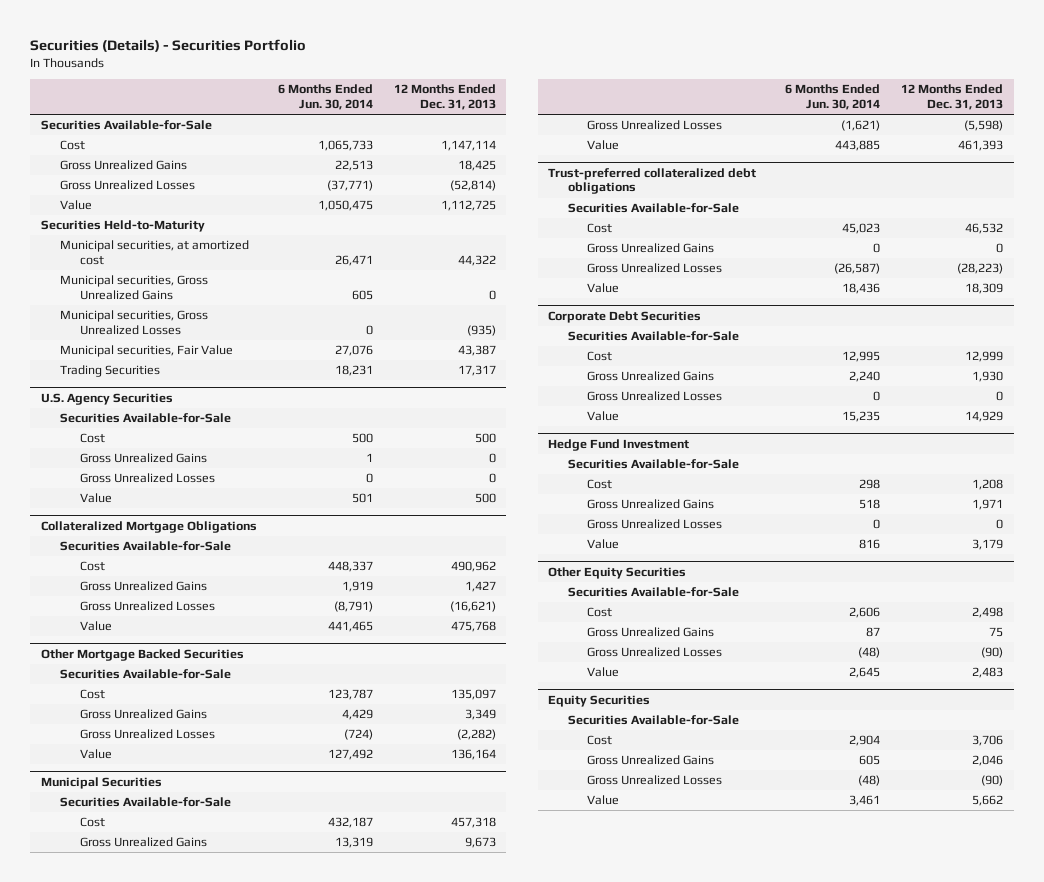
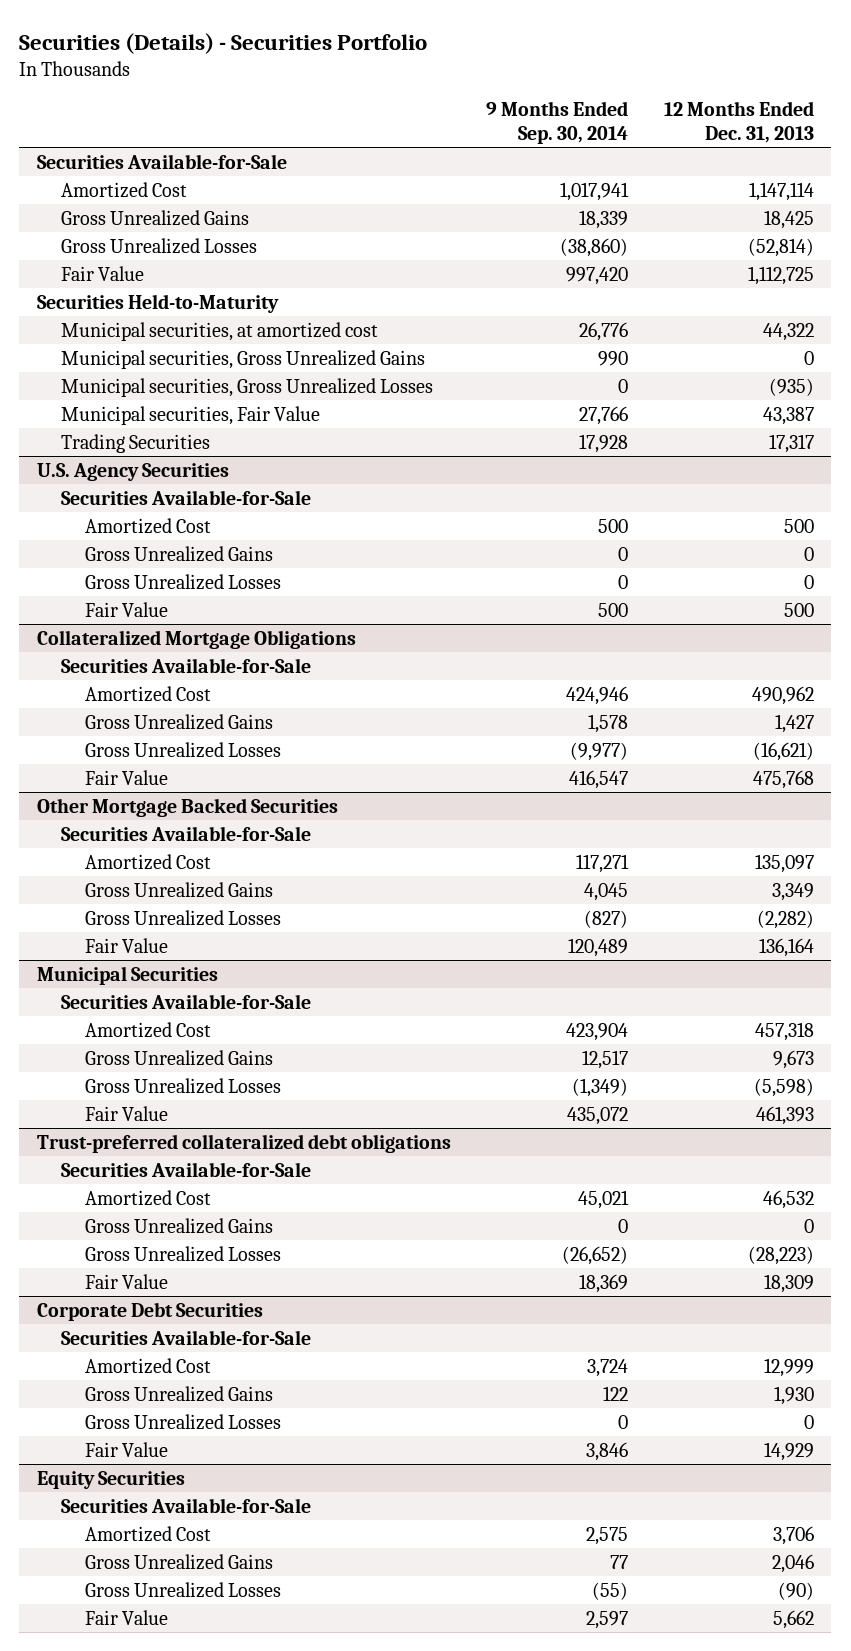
[277,84,373,111] 6 Months Ended Jun. 30, 2014 -> none
none -> [486,101,629,144] 9 Months Ended Sep. 30, 2014
[60,140,86,151] Cost -> [61,181,188,198] Amortized Cost
[60,200,93,211] Value -> [61,265,145,281] Fair Value
[79,433,105,444] Cost -> [85,517,212,534] Amortized Cost
[79,493,112,504] Value -> [85,601,169,617] Fair Value
[79,561,105,572] Cost -> [85,685,212,702] Amortized Cost
[79,621,112,632] Value -> [85,769,169,785] Fair Value
[79,689,105,700] Cost -> [85,853,212,870] Amortized Cost
[79,749,112,760] Value -> [85,937,169,953] Fair Value
[79,817,105,828] Cost -> [85,1021,212,1038] Amortized Cost
[587,140,620,151] Value -> [85,1105,169,1121] Fair Value
[587,223,613,234] Cost -> [85,1189,212,1206] Amortized Cost
[587,283,620,294] Value -> [85,1273,169,1289] Fair Value
[587,351,613,362] Cost -> [85,1357,212,1374] Amortized Cost
[548,438,690,451] Hedge Fund Investment -> none
[567,459,739,470] Securities Available-for-Sale -> none
[587,479,613,490] Cost -> none
[587,499,715,510] Gross Unrealized Gains -> none
[587,519,723,530] Gross Unrealized Losses -> none
[587,539,620,550] Value -> none
[548,566,687,579] Other Equity Securities -> none
[567,587,739,598] Securities Available-for-Sale -> none
[587,607,613,618] Cost -> none
[587,627,715,638] Gross Unrealized Gains -> none
[587,647,723,658] Gross Unrealized Losses -> none
[587,667,620,678] Value -> none
[587,411,620,422] Value -> [85,1441,169,1457] Fair Value
[587,735,613,746] Cost -> [85,1525,212,1542] Amortized Cost
[587,795,620,806] Value -> [85,1609,169,1625] Fair Value

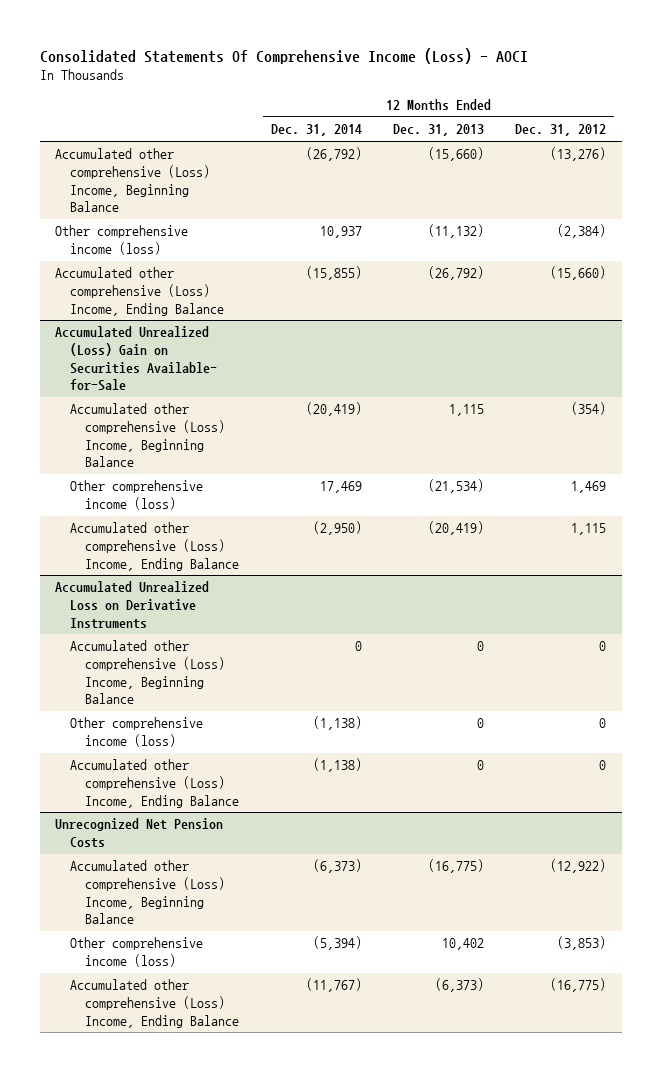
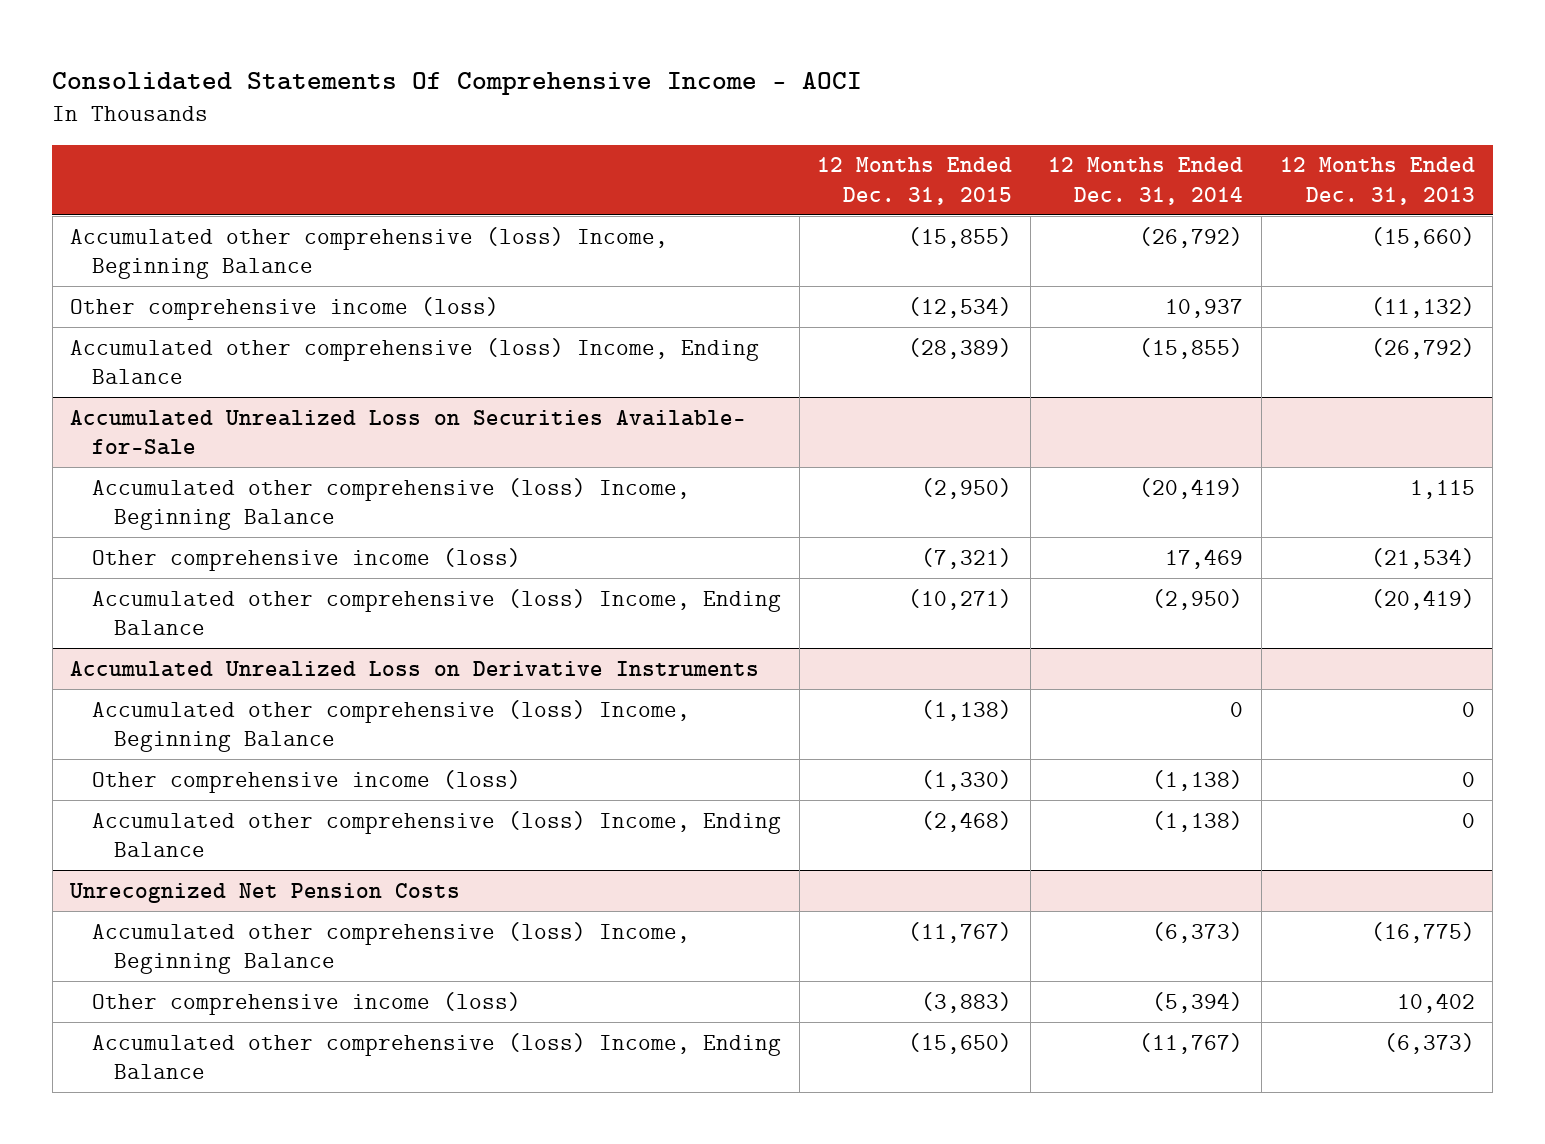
[39,47,528,64] Consolidated Statements Of Comprehensive Income (Loss) - AOCI -> [52,71,863,95] Consolidated Statements Of Comprehensive Income - AOCI
[515,124,607,137] Dec. 31, 2012 -> none
none -> [817,157,1013,205] 12 Months Ended Dec. 31, 2015
[55,148,211,213] Accumulated other comprehensive (Loss) Income, Beginning Balance -> [70,226,669,280] Accumulated other comprehensive (loss) Income, Beginning Balance
[55,267,225,316] Accumulated other comprehensive (Loss) Income, Ending Balance -> [70,337,760,385] Accumulated other comprehensive (loss) Income, Ending Balance
[55,326,218,392] Accumulated Unrealized (Loss) Gain on Securities Available- for-Sale -> [70,409,747,456] Accumulated Unrealized Loss on Securities Available- for-Sale
[70,403,226,468] Accumulated other comprehensive (Loss) Income, Beginning Balance -> [91,477,690,531] Accumulated other comprehensive (loss) Income, Beginning Balance
[70,522,240,571] Accumulated other comprehensive (Loss) Income, Ending Balance -> [91,588,781,636] Accumulated other comprehensive (loss) Income, Ending Balance
[70,640,226,705] Accumulated other comprehensive (Loss) Income, Beginning Balance -> [91,699,690,753] Accumulated other comprehensive (loss) Income, Beginning Balance
[70,759,240,808] Accumulated other comprehensive (Loss) Income, Ending Balance -> [91,810,781,858] Accumulated other comprehensive (loss) Income, Ending Balance
[70,860,226,925] Accumulated other comprehensive (Loss) Income, Beginning Balance -> [91,921,690,975] Accumulated other comprehensive (loss) Income, Beginning Balance
[70,979,240,1028] Accumulated other comprehensive (Loss) Income, Ending Balance -> [91,1032,781,1080] Accumulated other comprehensive (loss) Income, Ending Balance

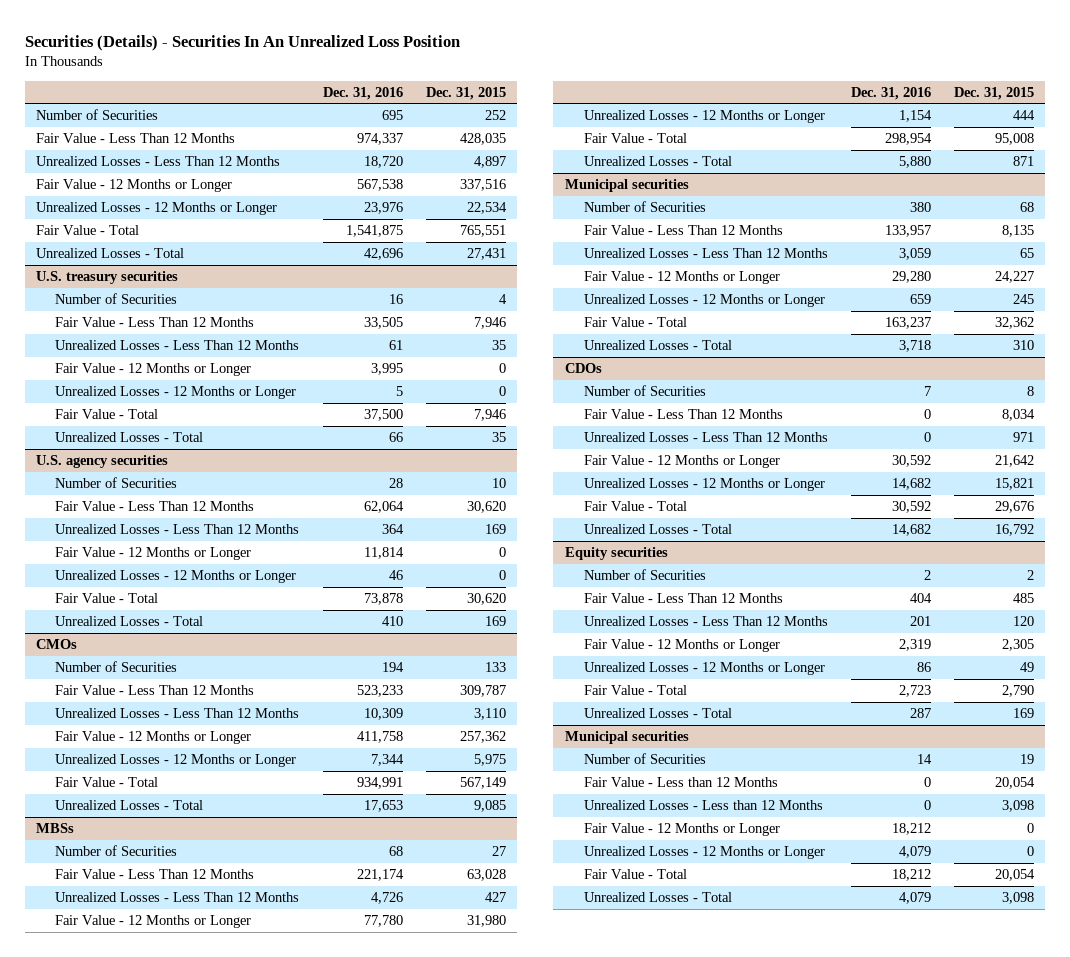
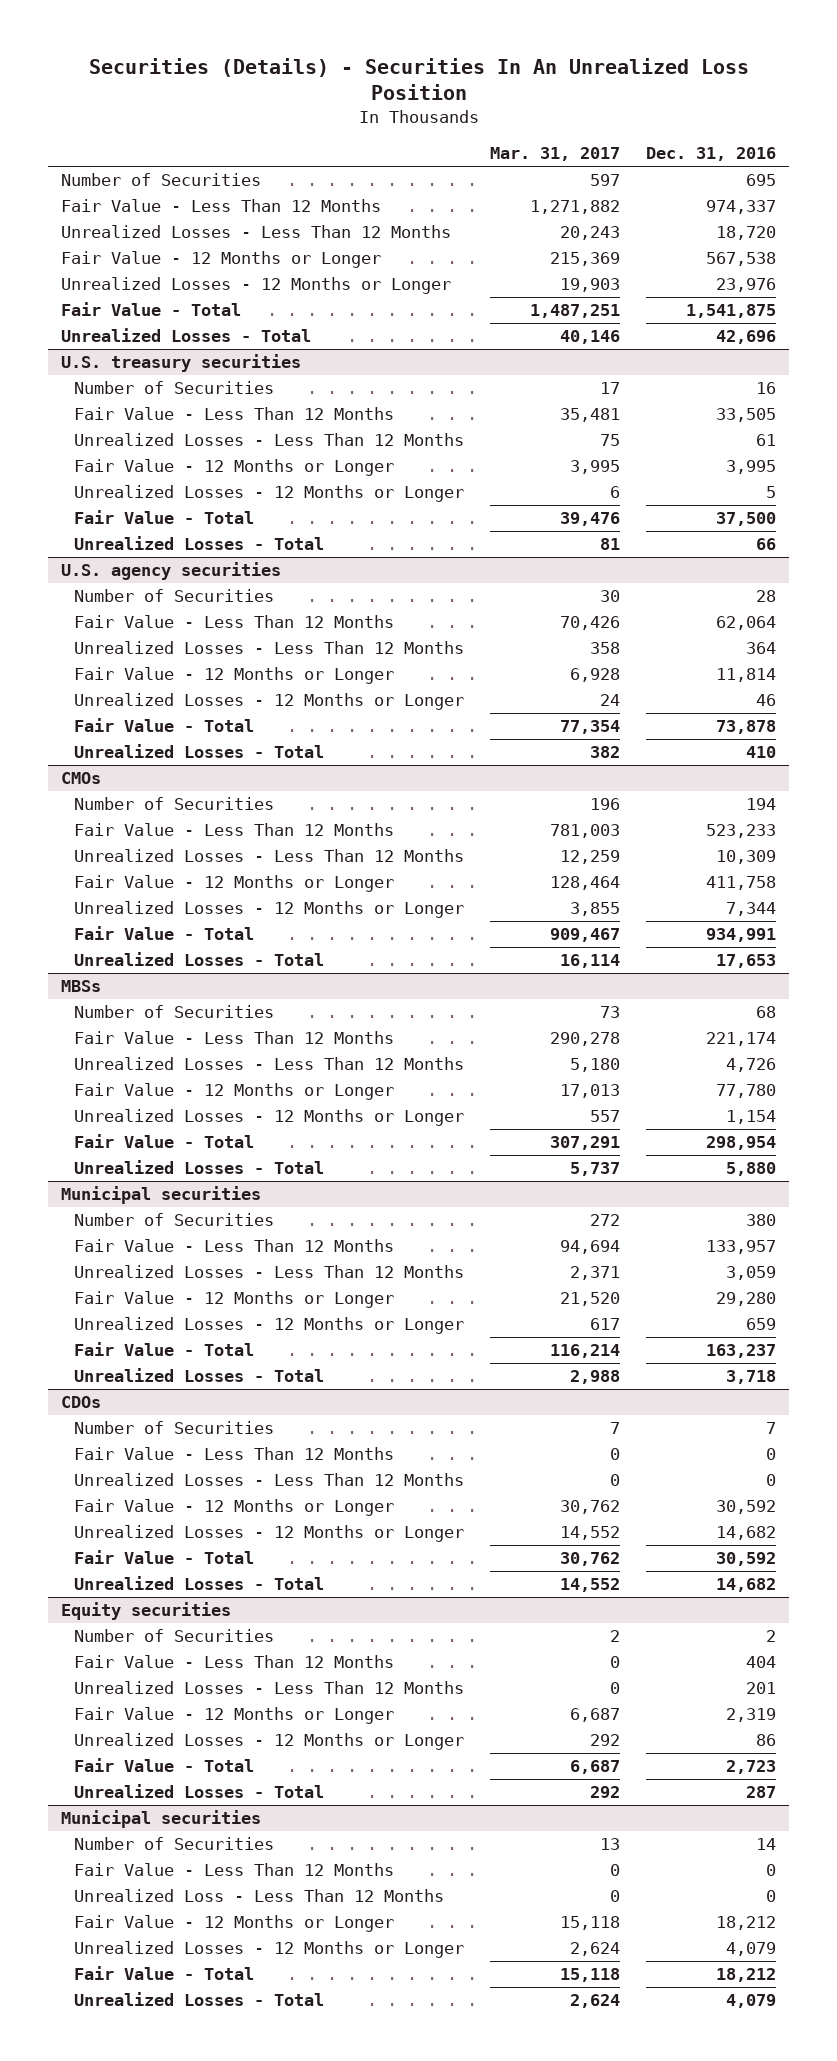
[425,86,506,100] Dec. 31, 2015 -> none
none -> [489,147,620,162] Mar. 31, 2017
[583,777,778,788] Fair Value - Less than 12 Months -> [73,1863,394,1877] Fair Value - Less Than 12 Months
[583,800,823,811] Unrealized Losses - Less than 12 Months -> [73,1889,444,1903] Unrealized Loss - Less Than 12 Months

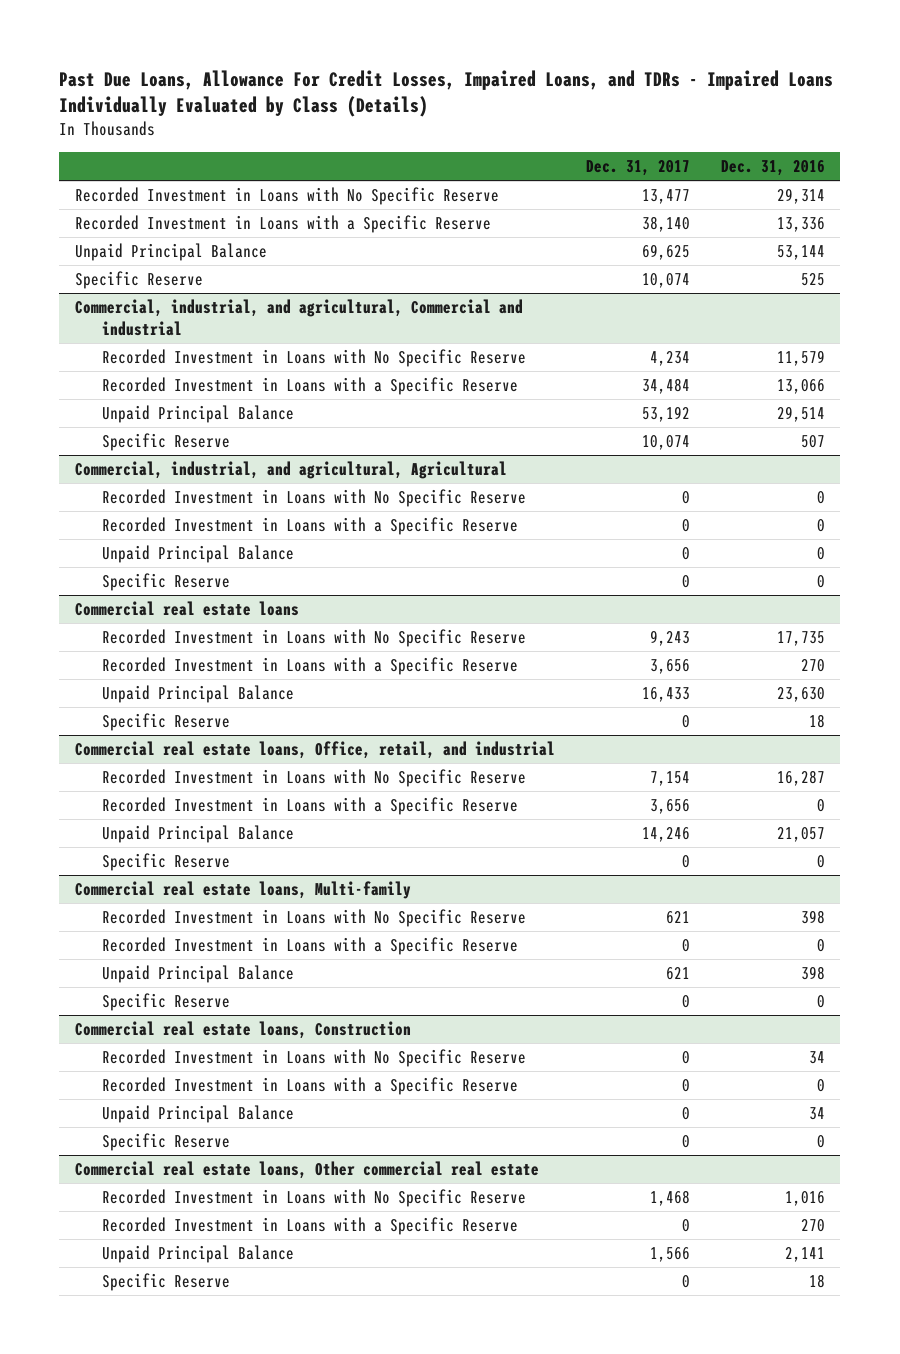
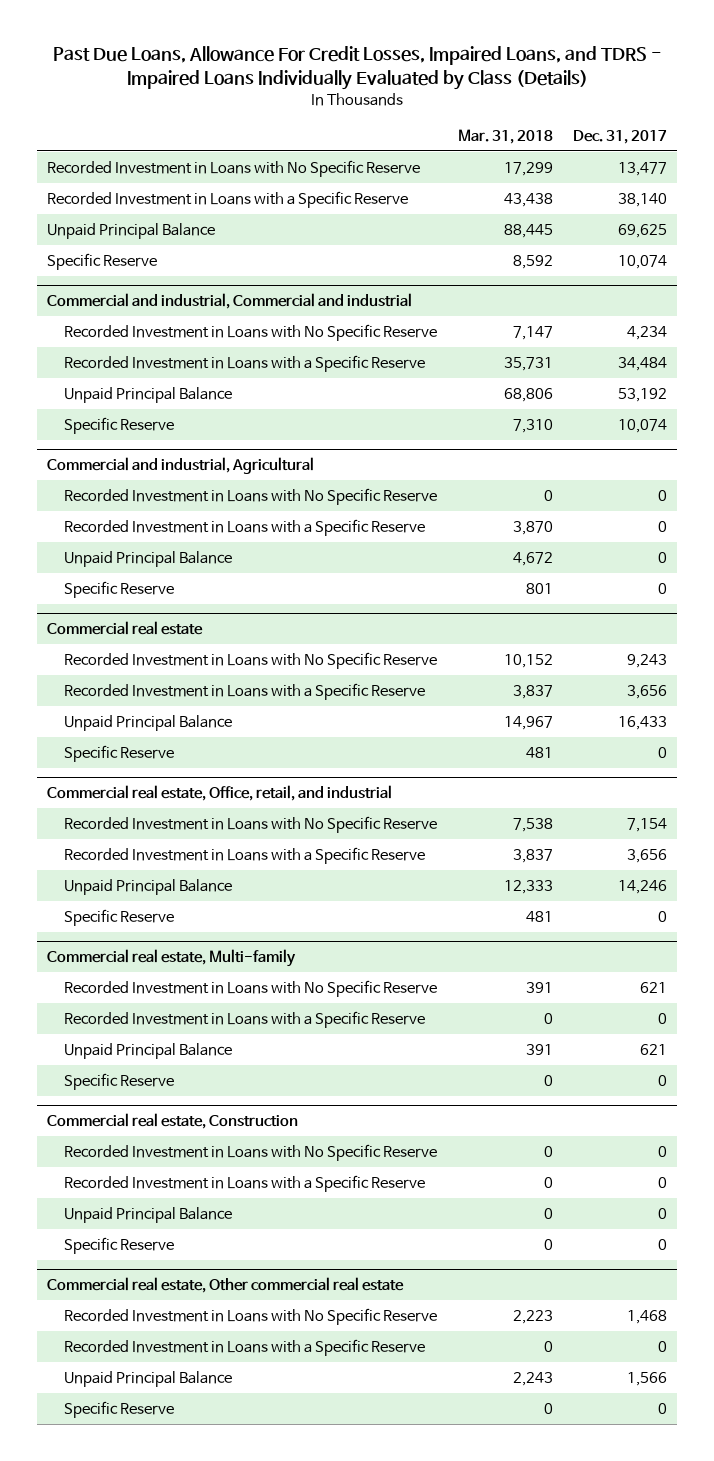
[59,69,834,118] Past Due Loans, Allowance For Credit Losses, Impaired Loans, and TDRs - Impaired Loans Individually Evaluated by Class (Details) -> [53,46,663,91] Past Due Loans, Allowance For Credit Losses, Impaired Loans, and TDRS - Impaired Loans Individually Evaluated by Class (Details)
[720,160,825,177] Dec. 31, 2016 -> none
none -> [457,128,553,144] Mar. 31, 2018
[74,298,523,337] Commercial, industrial, and agricultural, Commercial and industrial -> [47,293,413,310] Commercial and industrial, Commercial and industrial
[74,460,507,479] Commercial, industrial, and agricultural, Agricultural -> [47,457,315,475] Commercial and industrial, Agricultural
[74,600,299,616] Commercial real estate loans -> [47,621,204,636] Commercial real estate
[74,740,555,759] Commercial real estate loans, Office, retail, and industrial -> [47,785,393,802] Commercial real estate, Office, retail, and industrial
[74,880,411,899] Commercial real estate loans, Multi-family -> [47,949,297,968] Commercial real estate, Multi-family
[74,1020,411,1039] Commercial real estate loans, Construction -> [47,1113,299,1130] Commercial real estate, Construction
[74,1160,539,1179] Commercial real estate loans, Other commercial real estate -> [47,1277,405,1294] Commercial real estate, Other commercial real estate

